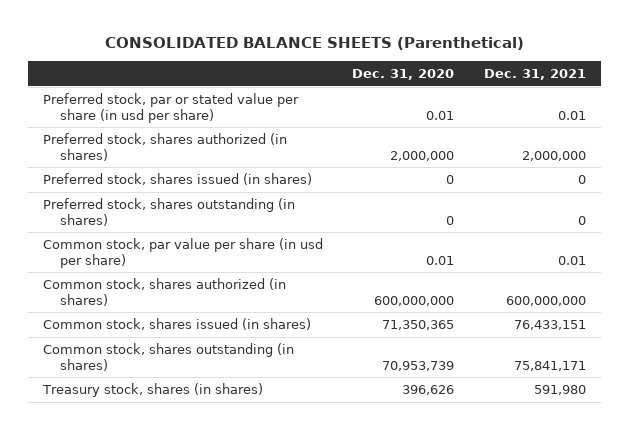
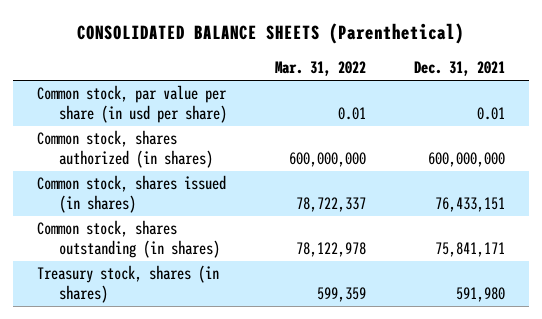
[352,69,455,81] Dec. 31, 2020 -> none
none -> [274,61,366,77] Mar. 31, 2022
[42,93,299,123] Preferred stock, par or stated value per share (in usd per share) -> none
[42,133,287,161] Preferred stock, shares authorized (in shares) -> none
[42,173,312,186] Preferred stock, shares issued (in shares) -> none
[42,198,295,226] Preferred stock, shares outstanding (in shares) -> none

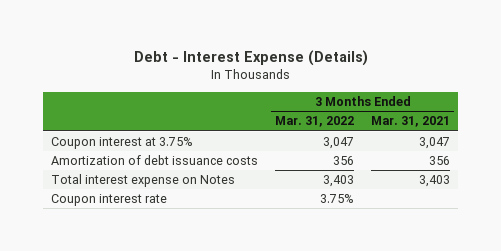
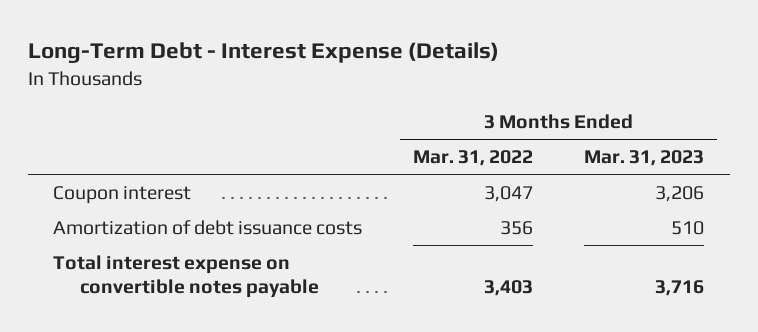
[133,50,368,67] Debt - Interest Expense (Details) -> [27,42,499,64] Long-Term Debt - Interest Expense (Details)
[370,116,450,128] Mar. 31, 2021 -> none
none -> [584,150,705,167] Mar. 31, 2023
[51,137,194,150] Coupon interest at 3.75% -> [53,185,192,204] Coupon interest
[51,194,168,207] Coupon interest rate -> none
[51,174,236,188] Total interest expense on Notes -> [53,254,319,299] Total interest expense on convertible notes payable

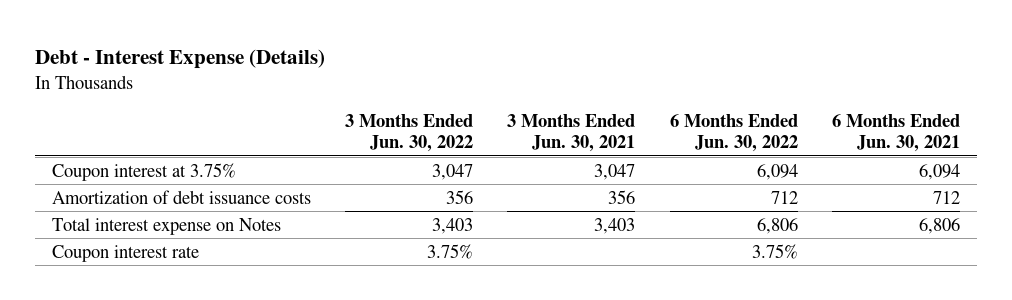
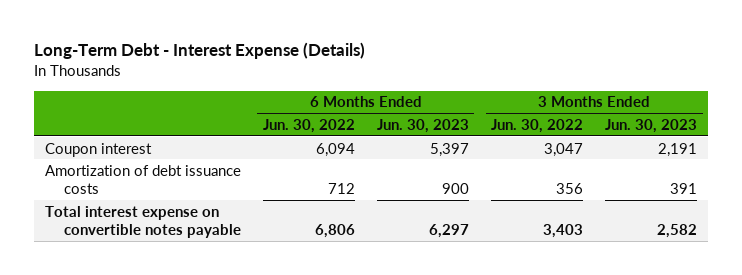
[34,48,325,69] Debt - Interest Expense (Details) -> [33,42,365,60] Long-Term Debt - Interest Expense (Details)
[507,113,636,153] 3 Months Ended Jun. 30, 2021 -> none
[831,113,960,153] 6 Months Ended Jun. 30, 2021 -> none
none -> [376,118,469,133] Jun. 30, 2023
none -> [605,118,698,133] Jun. 30, 2023
[52,162,237,181] Coupon interest at 3.75% -> [44,142,152,157] Coupon interest
[52,244,200,262] Coupon interest rate -> none
[52,217,282,235] Total interest expense on Notes -> [44,205,241,239] Total interest expense on convertible notes payable

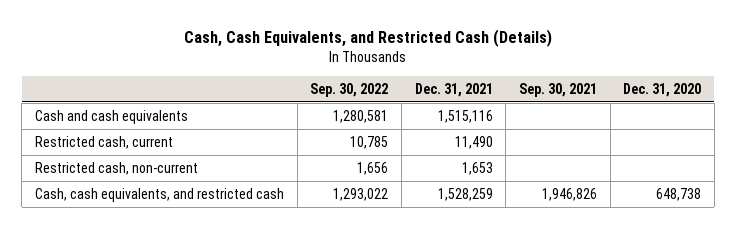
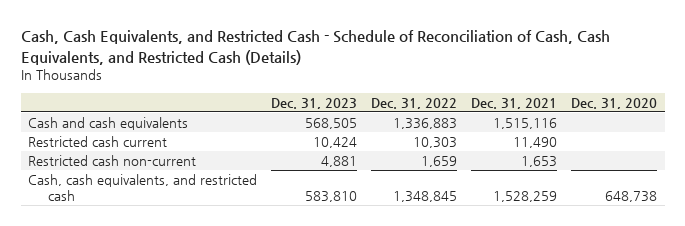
[184,29,553,48] Cash, Cash Equivalents, and Restricted Cash (Details) -> [20,30,610,65] Cash, Cash Equivalents, and Restricted Cash - Schedule of Reconciliation of Cash, Cash Equivalents, and Restricted Cash (Details)
[310,82,389,97] Sep. 30, 2022 -> none
[518,82,597,97] Sep. 30, 2021 -> none
none -> [270,97,357,109] Dec. 31, 2023
none -> [371,97,458,109] Dec. 31, 2022
[34,135,173,149] Restricted cash, current -> [27,136,167,148] Restricted cash current
[34,161,198,175] Restricted cash, non-current -> [27,155,196,167] Restricted cash non-current

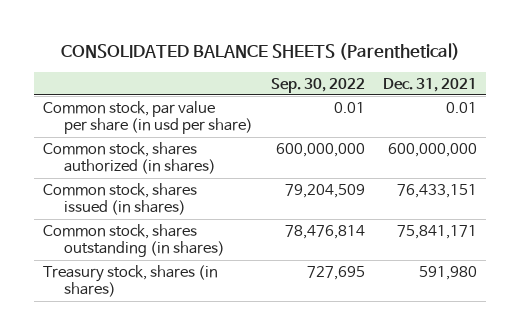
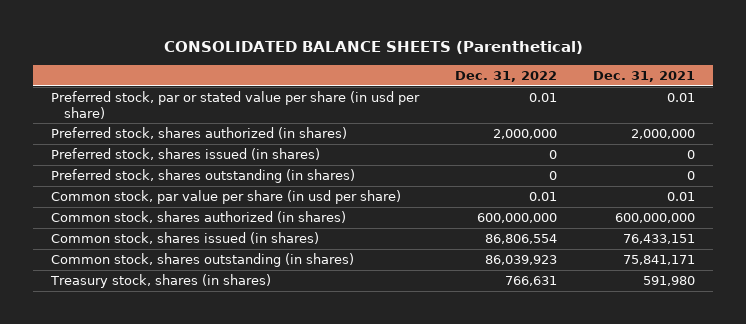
[271,77,366,93] Sep. 30, 2022 -> none
none -> [454,70,557,82] Dec. 31, 2022
none -> [50,90,420,119] Preferred stock, par or stated value per share (in usd per share)
none -> [50,126,347,139] Preferred stock, shares authorized (in shares)
none -> [50,147,320,160] Preferred stock, shares issued (in shares)
none -> [50,168,355,183] Preferred stock, shares outstanding (in shares)

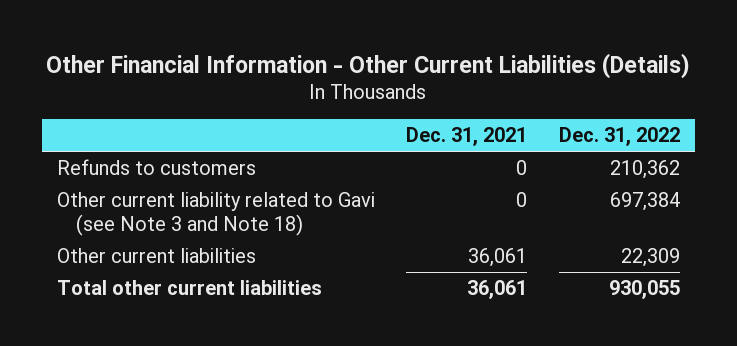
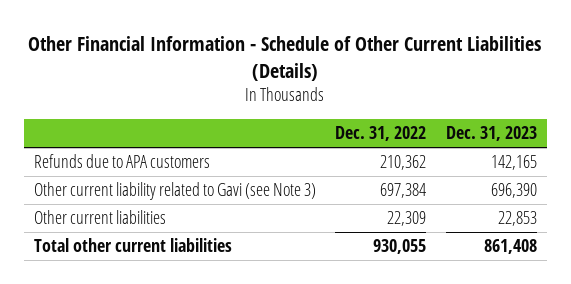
[46,52,691,79] Other Financial Information - Other Current Liabilities (Details) -> [28,35,542,81] Other Financial Information - Schedule of Other Current Liabilities (Details)
[406,127,528,147] Dec. 31, 2021 -> none
none -> [446,126,538,142] Dec. 31, 2023
[57,159,257,176] Refunds to customers -> [33,154,210,169] Refunds due to APA customers
[57,192,376,237] Other current liability related to Gavi (see Note 3 and Note 18) -> [33,182,316,201] Other current liability related to Gavi (see Note 3)

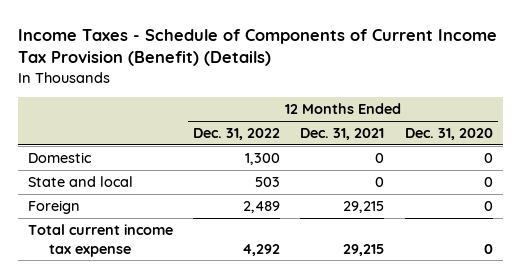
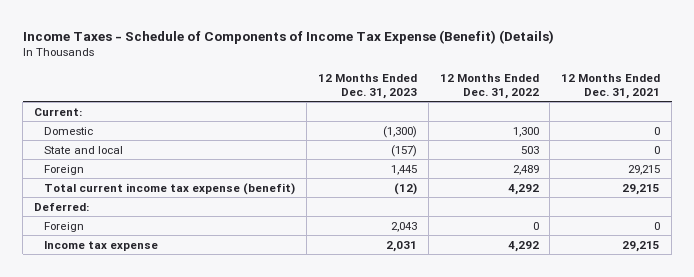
[18,28,498,67] Income Taxes - Schedule of Components of Current Income Tax Provision (Benefit) (Details) -> [22,29,554,44] Income Taxes - Schedule of Components of Income Tax Expense (Benefit) (Details)
[404,127,493,140] Dec. 31, 2020 -> none
none -> [317,73,417,99] 12 Months Ended Dec. 31, 2023
none -> [34,107,83,116] Current:
[28,223,174,257] Total current income tax expense -> [43,182,295,195] Total current income tax expense (benefit)
none -> [34,202,90,211] Deferred:
none -> [43,221,84,232] Foreign
none -> [43,240,158,251] Income tax expense

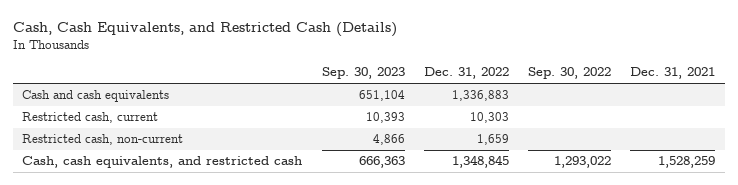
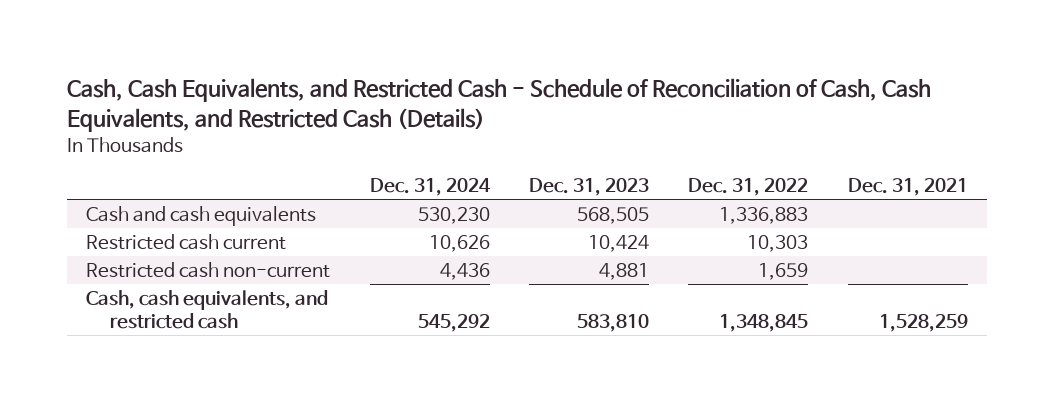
[12,21,397,37] Cash, Cash Equivalents, and Restricted Cash (Details) -> [66,78,931,133] Cash, Cash Equivalents, and Restricted Cash - Schedule of Reconciliation of Cash, Cash Equivalents, and Restricted Cash (Details)
[321,67,405,80] Sep. 30, 2023 -> none
[528,67,612,80] Sep. 30, 2022 -> none
none -> [369,178,491,197] Dec. 31, 2024
none -> [529,178,650,197] Dec. 31, 2023
[22,112,159,124] Restricted cash, current -> [86,233,287,250] Restricted cash current
[22,134,184,146] Restricted cash, non-current -> [86,261,331,278] Restricted cash non-current

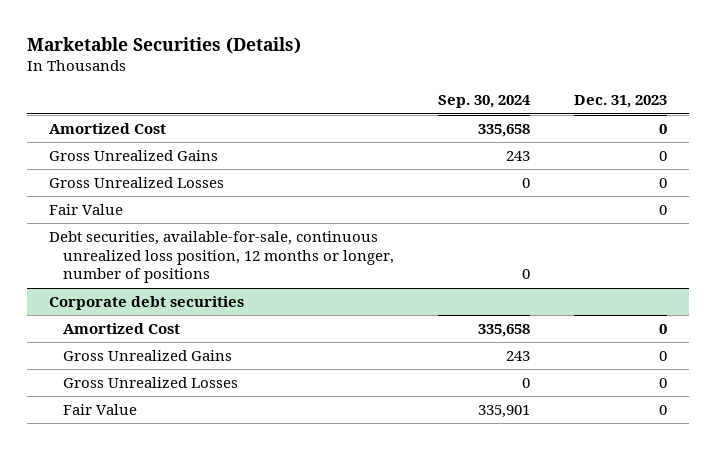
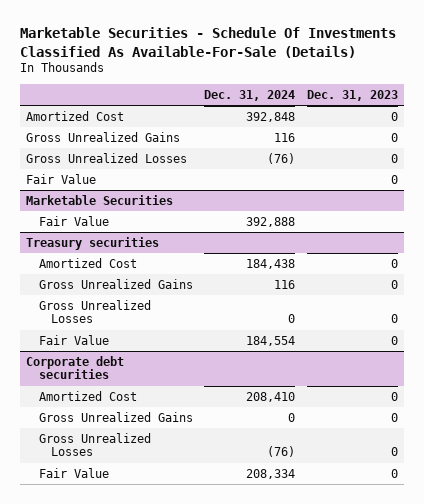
[27,36,302,54] Marketable Securities (Details) -> [20,27,397,58] Marketable Securities - Schedule Of Investments Classified As Available-For-Sale (Details)
[437,95,531,109] Sep. 30, 2024 -> none
none -> [204,89,296,101] Dec. 31, 2024
[49,231,394,284] Debt securities, available-for-sale, continuous unrealized loss position, 12 months or longer, number of positions -> none
none -> [26,194,174,205] Marketable Securities
none -> [38,215,109,226] Fair Value
none -> [26,236,160,250] Treasury securities
none -> [38,257,137,268] Amortized Cost
none -> [38,278,193,289] Gross Unrealized Gains
none -> [38,299,151,324] Gross Unrealized Losses
none -> [38,334,109,345] Fair Value

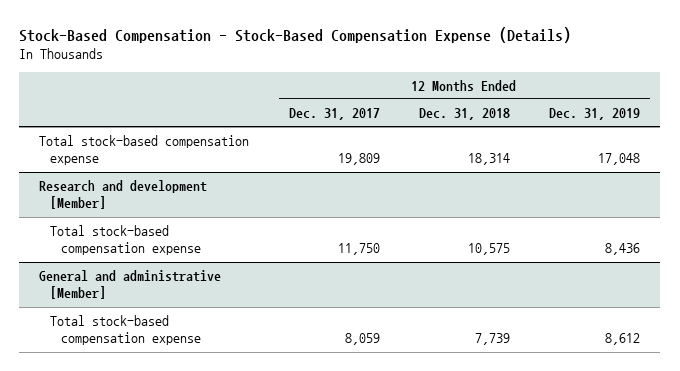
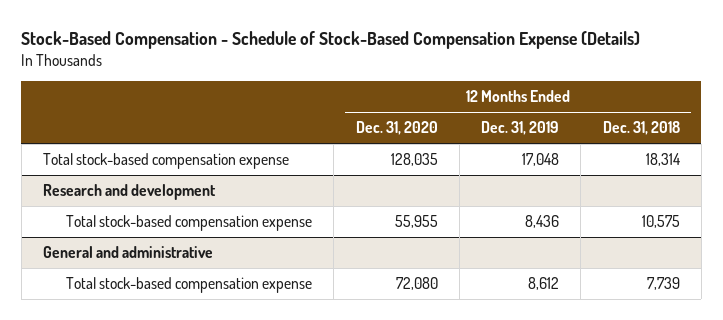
[19,27,572,44] Stock-Based Compensation - Stock-Based Compensation Expense (Details) -> [21,31,641,50] Stock-Based Compensation - Schedule of Stock-Based Compensation Expense (Details)
[288,107,380,120] Dec. 31, 2017 -> none
none -> [355,121,438,136] Dec. 31, 2020
[39,180,208,210] Research and development [Member] -> [43,184,217,201] Research and development
[39,270,222,300] General and administrative [Member] -> [43,246,214,259] General and administrative

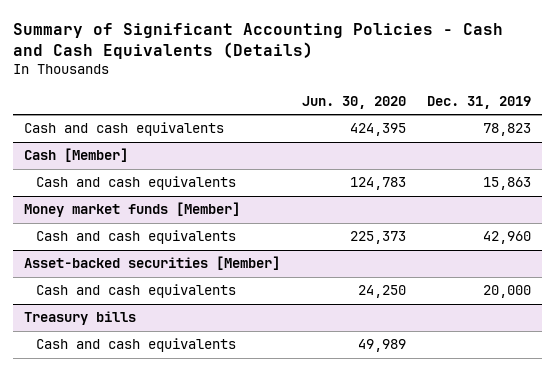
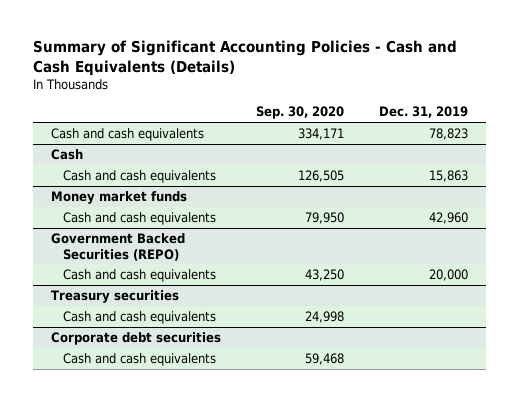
[301,95,406,109] Jun. 30, 2020 -> none
none -> [255,106,344,120] Sep. 30, 2020
[24,148,129,163] Cash [Member] -> [50,148,83,160] Cash
[24,202,241,218] Money market funds [Member] -> [50,190,187,204] Money market funds
[24,256,281,271] Asset-backed securities [Member] -> none
none -> [50,232,185,261] Government Backed Securities (REPO)
[24,311,137,326] Treasury bills -> [50,289,179,303] Treasury securities
none -> [50,331,221,345] Corporate debt securities
none -> [62,352,216,366] Cash and cash equivalents

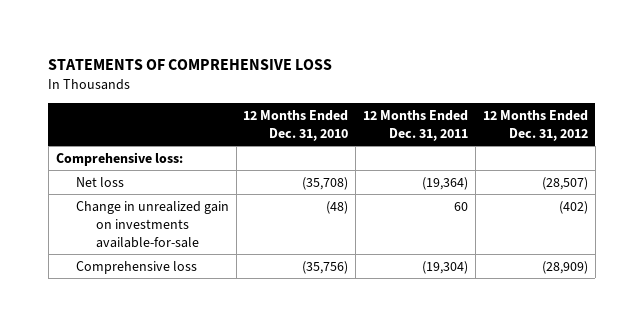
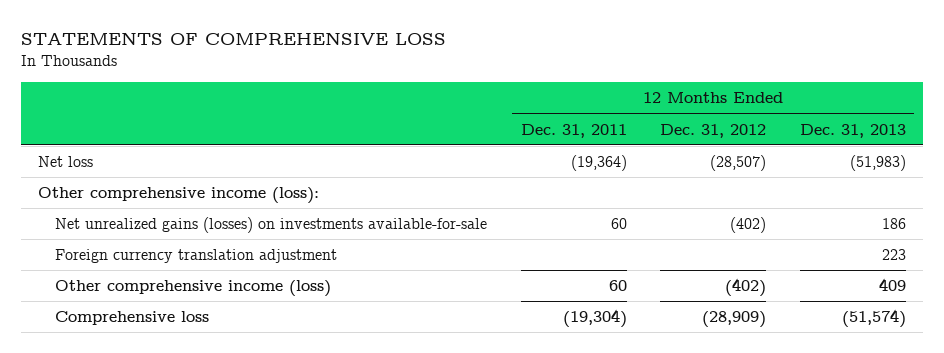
[243,109,349,141] 12 Months Ended Dec. 31, 2010 -> none
none -> [799,123,906,138] Dec. 31, 2013
[55,151,183,166] Comprehensive loss: -> none
none -> [37,187,319,205] Other comprehensive income (loss):
[75,200,229,248] Change in unrealized gain on investments available-for-sale -> [54,217,487,234] Net unrealized gains (losses) on investments available-for-sale
none -> [54,249,337,264] Foreign currency translation adjustment
none -> [54,280,331,298] Other comprehensive income (loss)

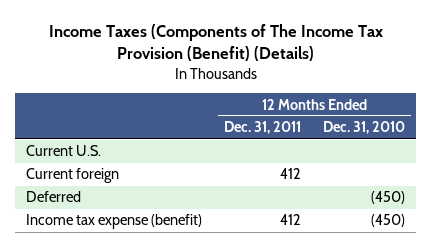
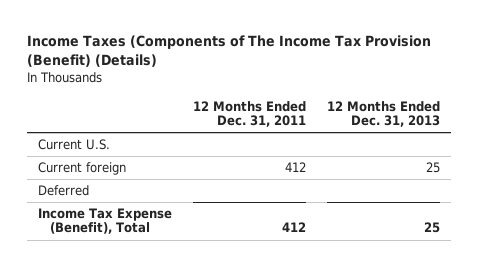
[323,121,406,135] Dec. 31, 2010 -> none
none -> [327,100,441,127] 12 Months Ended Dec. 31, 2013
[25,214,202,230] Income tax expense (benefit) -> [37,208,172,235] Income Tax Expense (Benefit), Total

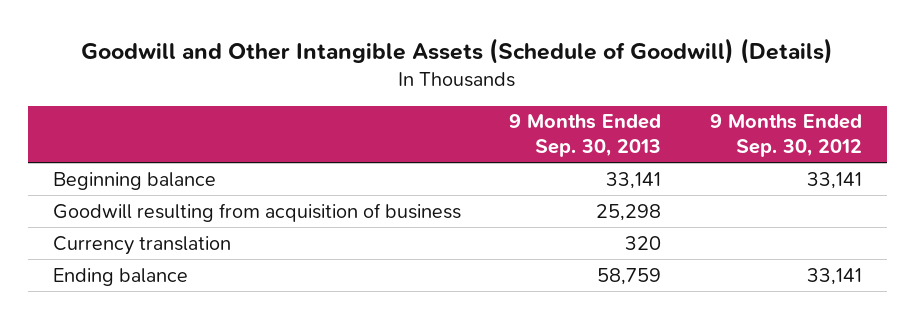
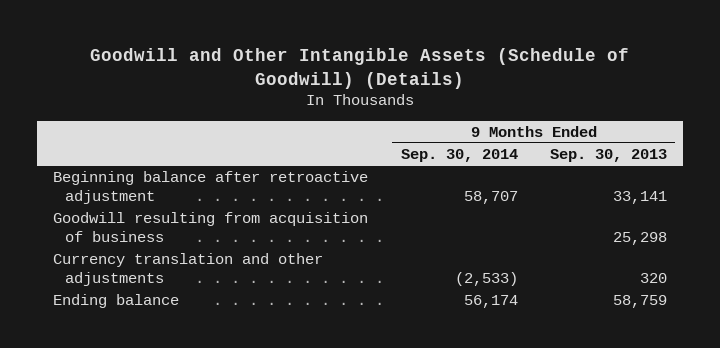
[710,114,863,158] 9 Months Ended Sep. 30, 2012 -> none
none -> [400,149,518,163] Sep. 30, 2014
[52,171,216,190] Beginning balance -> [53,171,369,204] Beginning balance after retroactive adjustment
[52,235,231,255] Currency translation -> none
none -> [53,253,324,286] Currency translation and other adjustments

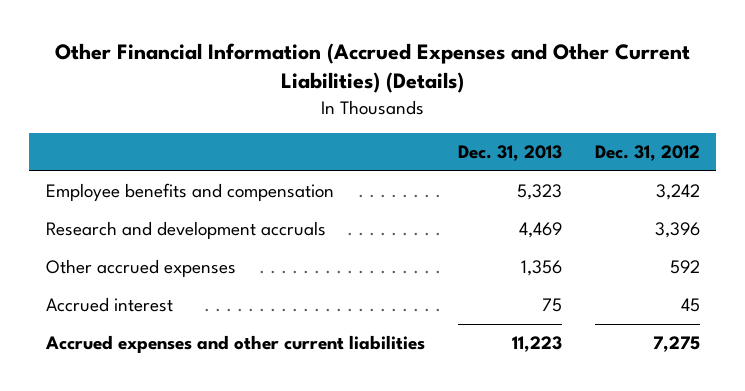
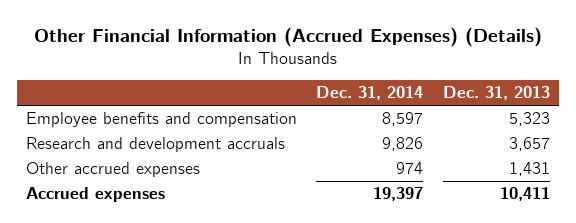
[54,42,690,94] Other Financial Information (Accrued Expenses and Other Current Liabilities) (Details) -> [33,26,542,47] Other Financial Information (Accrued Expenses) (Details)
[594,145,700,162] Dec. 31, 2012 -> none
none -> [316,86,424,101] Dec. 31, 2014
[45,297,173,313] Accrued interest -> none
[44,335,425,354] Accrued expenses and other current liabilities -> none
[518,222,562,239] 4,469 -> [508,137,550,152] 3,657
[520,260,562,277] 1,356 -> [508,162,550,177] 1,431
none -> [26,187,166,203] Accrued expenses

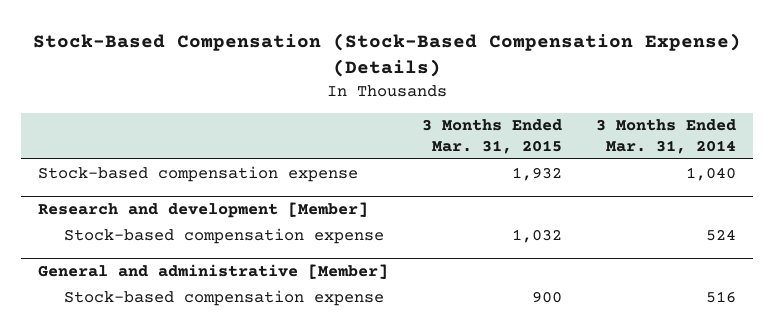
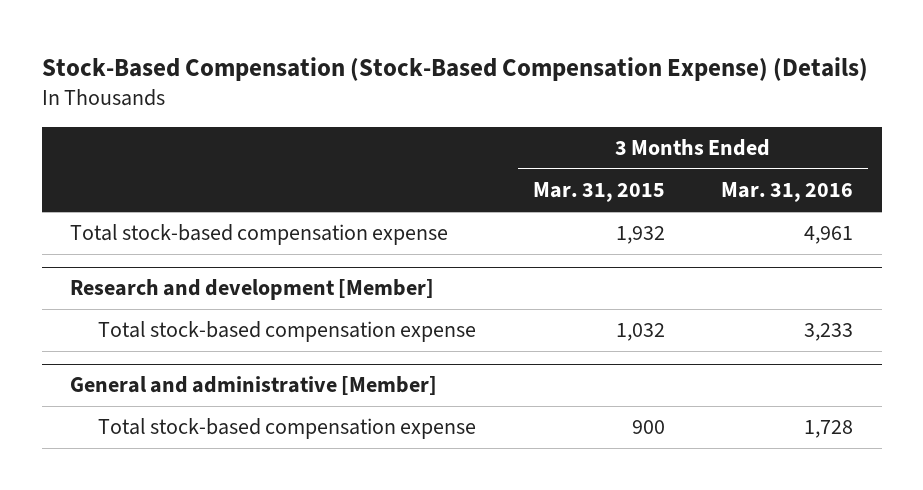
[596,119,737,154] 3 Months Ended Mar. 31, 2014 -> none
none -> [721,182,854,203] Mar. 31, 2016
[37,165,358,182] Stock-based compensation expense -> [70,224,449,246] Total stock-based compensation expense
[64,227,385,244] Stock-based compensation expense -> [97,321,476,343] Total stock-based compensation expense
[64,289,385,306] Stock-based compensation expense -> [97,418,476,440] Total stock-based compensation expense

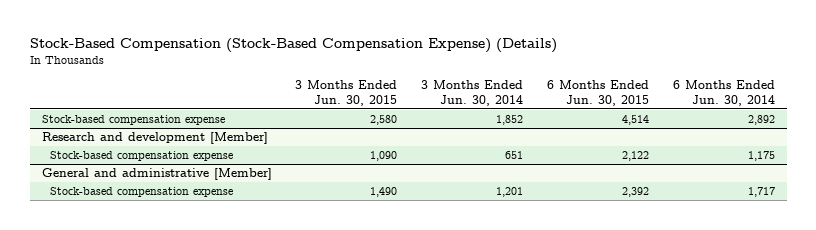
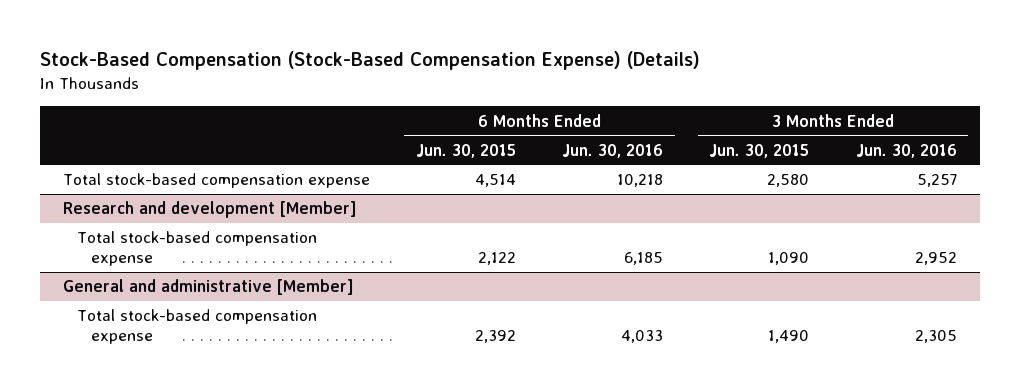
[421,80,524,107] 3 Months Ended Jun. 30, 2014 -> none
[672,80,775,107] 6 Months Ended Jun. 30, 2014 -> none
none -> [562,143,664,158] Jun. 30, 2016
none -> [855,143,957,158] Jun. 30, 2016
[41,114,225,125] Stock-based compensation expense -> [62,173,370,189] Total stock-based compensation expense
[50,150,234,161] Stock-based compensation expense -> [76,231,317,267] Total stock-based compensation expense
[50,186,234,197] Stock-based compensation expense -> [76,309,317,345] Total stock-based compensation expense

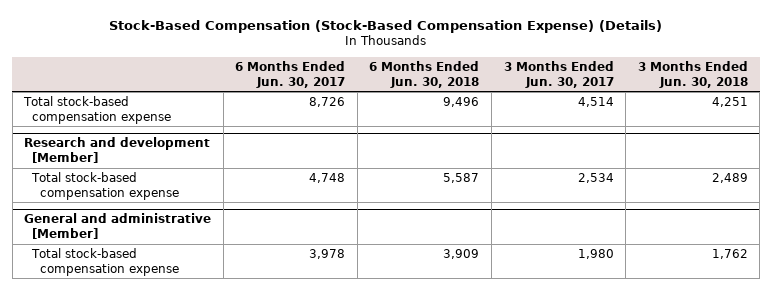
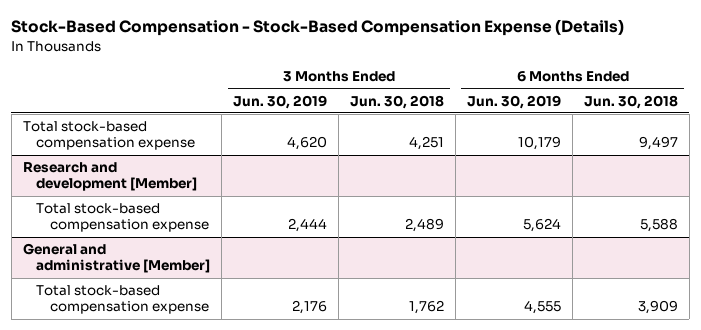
[108,19,662,33] Stock-Based Compensation (Stock-Based Compensation Expense) (Details) -> [11,19,625,37] Stock-Based Compensation - Stock-Based Compensation Expense (Details)
[235,60,346,88] 6 Months Ended Jun. 30, 2017 -> none
[503,60,614,88] 3 Months Ended Jun. 30, 2017 -> none
none -> [233,94,328,109] Jun. 30, 2019
none -> [467,94,562,109] Jun. 30, 2019
[443,96,480,107] 9,496 -> [638,136,678,151] 9,497
[443,172,480,183] 5,587 -> [639,218,678,233] 5,588

